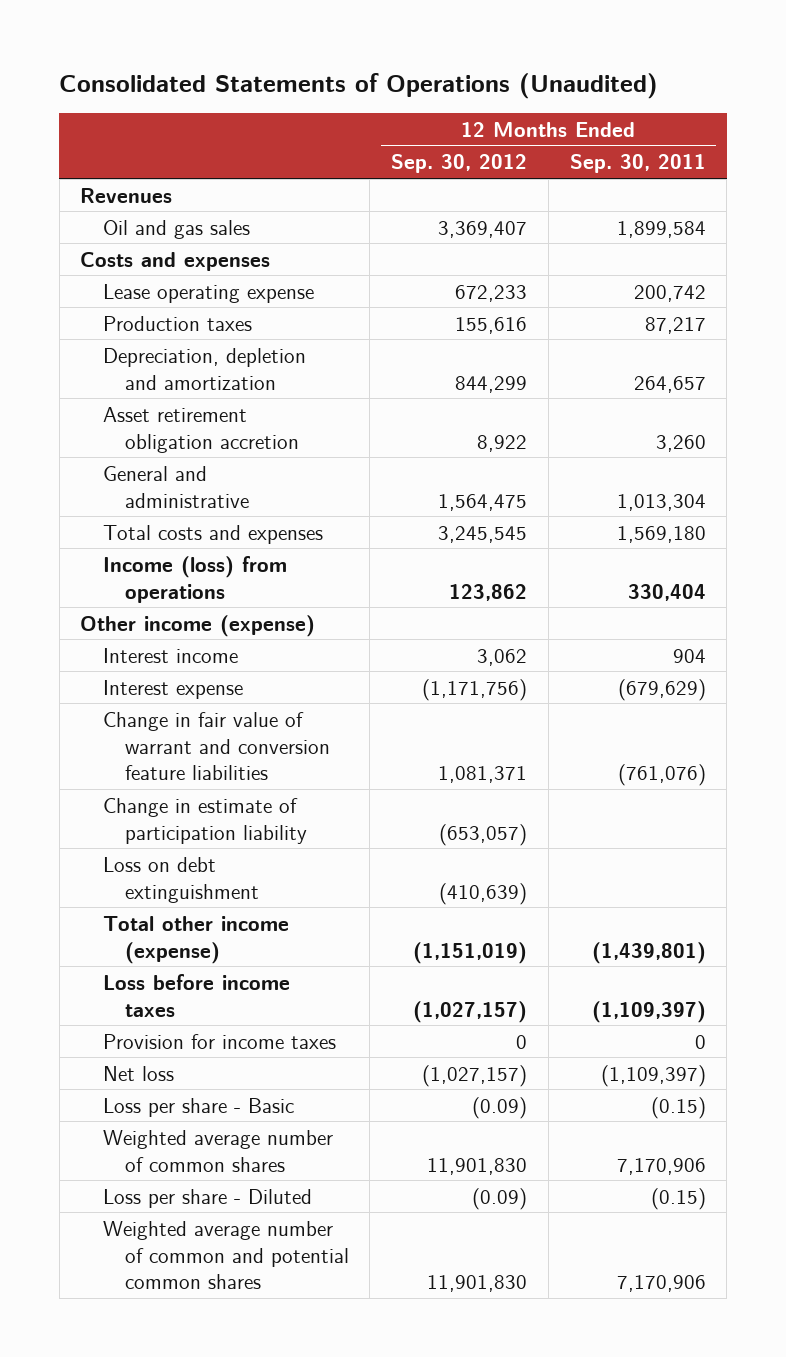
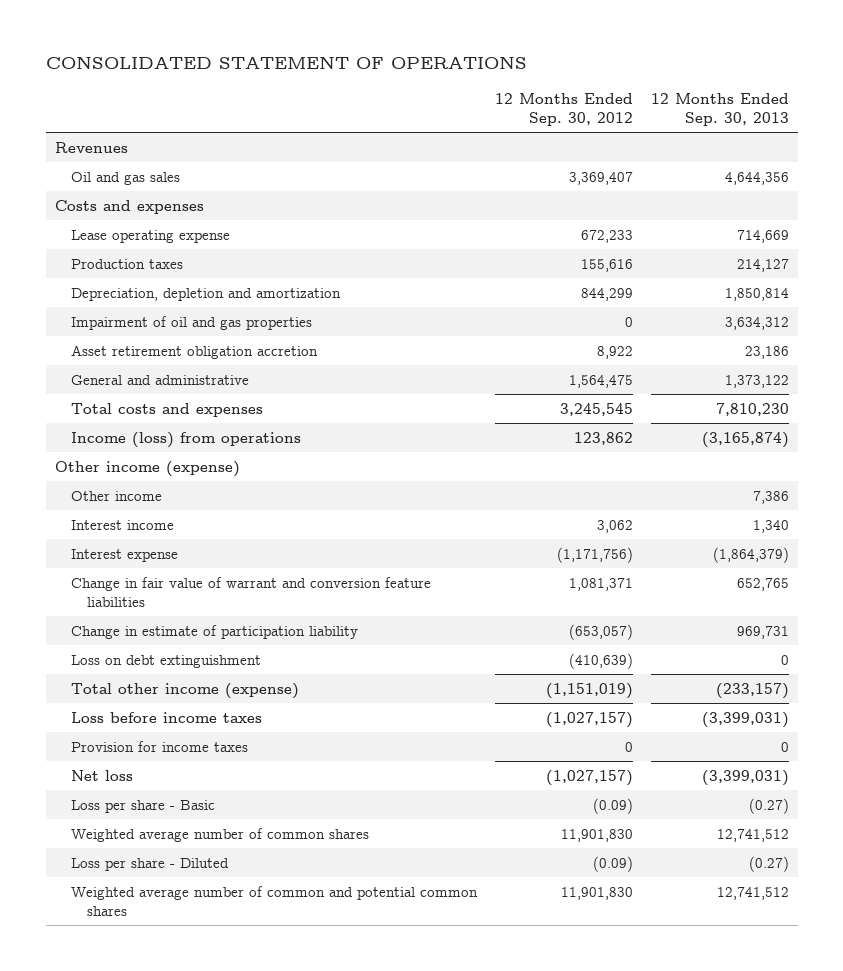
[59,73,659,100] Consolidated Statements of Operations (Unaudited) -> [45,56,527,70] CONSOLIDATED STATEMENT OF OPERATIONS
[569,154,706,174] Sep. 30, 2011 -> none
none -> [650,92,789,127] 12 Months Ended Sep. 30, 2013
none -> [70,315,312,330] Impairment of oil and gas properties
none -> [70,490,162,501] Other income

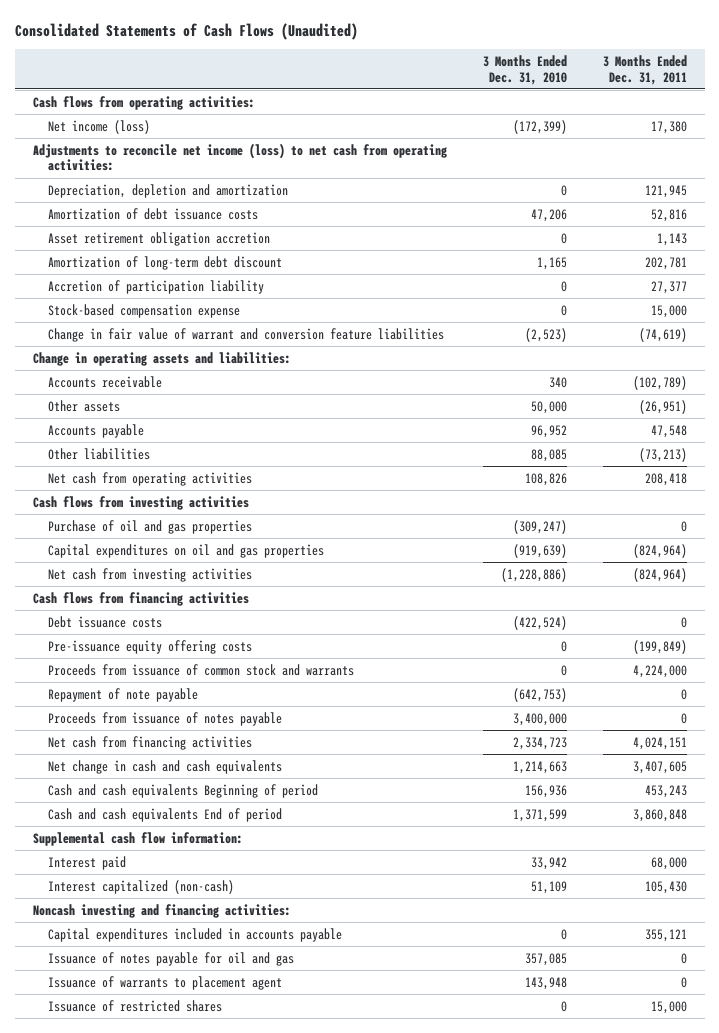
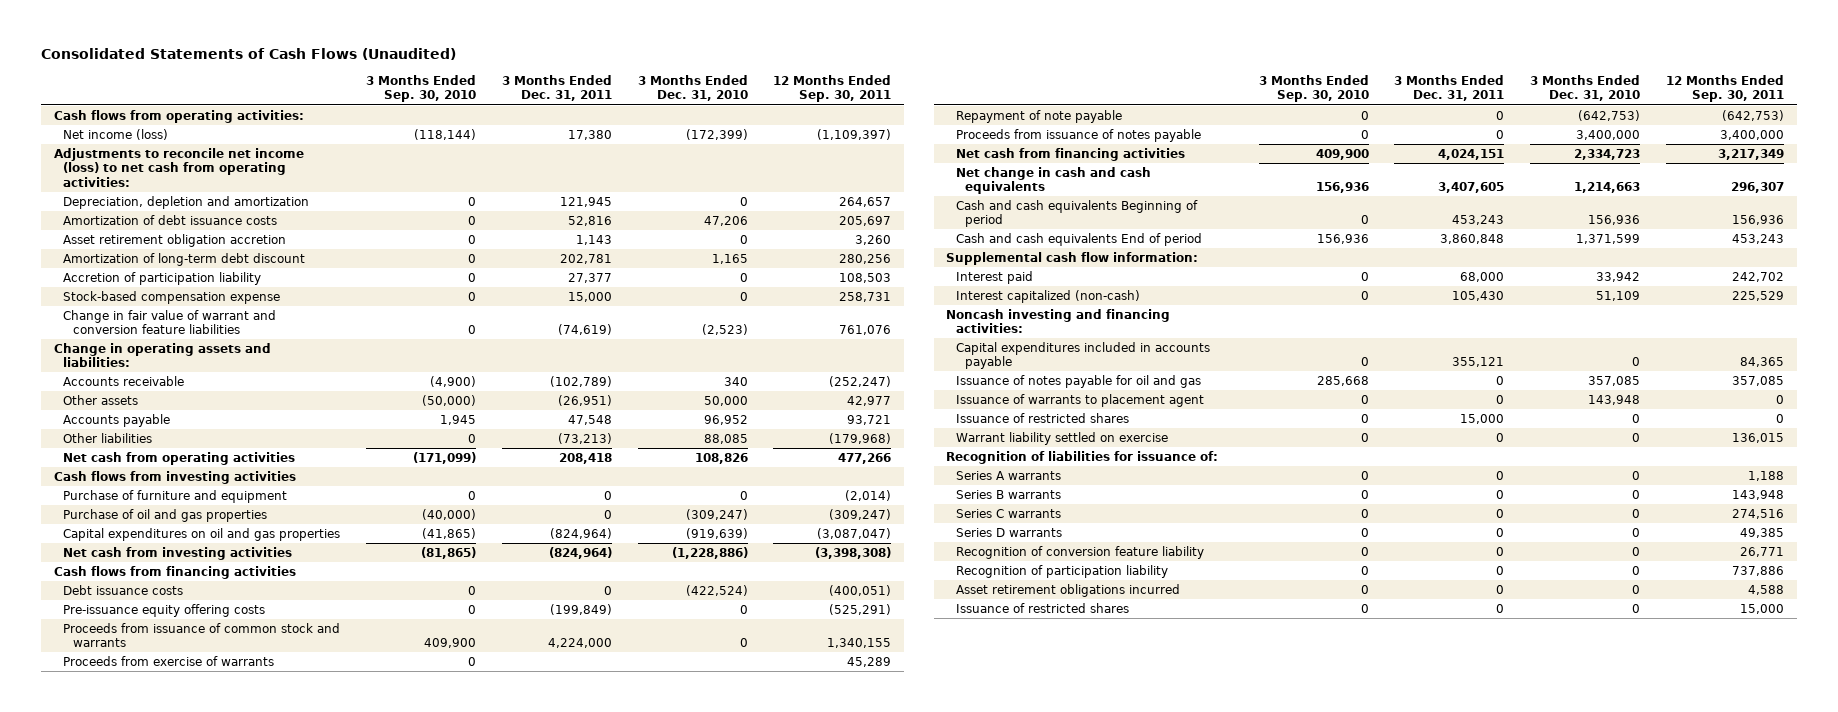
none -> [366,74,477,103] 3 Months Ended Sep. 30, 2010
none -> [773,74,892,103] 12 Months Ended Sep. 30, 2011
none -> [63,489,288,503] Purchase of furniture and equipment
none -> [63,655,275,666] Proceeds from exercise of warrants
none -> [955,431,1168,445] Warrant liability settled on exercise
none -> [946,450,1219,464] Recognition of liabilities for issuance of:
none -> [955,470,1061,480] Series A warrants
none -> [955,489,1061,499] Series B warrants
none -> [955,508,1061,518] Series C warrants
none -> [955,527,1062,537] Series D warrants
none -> [955,545,1204,559] Recognition of conversion feature liability
none -> [955,564,1168,578] Recognition of participation liability
none -> [955,583,1180,597] Asset retirement obligations incurred
none -> [955,602,1129,613] Issuance of restricted shares

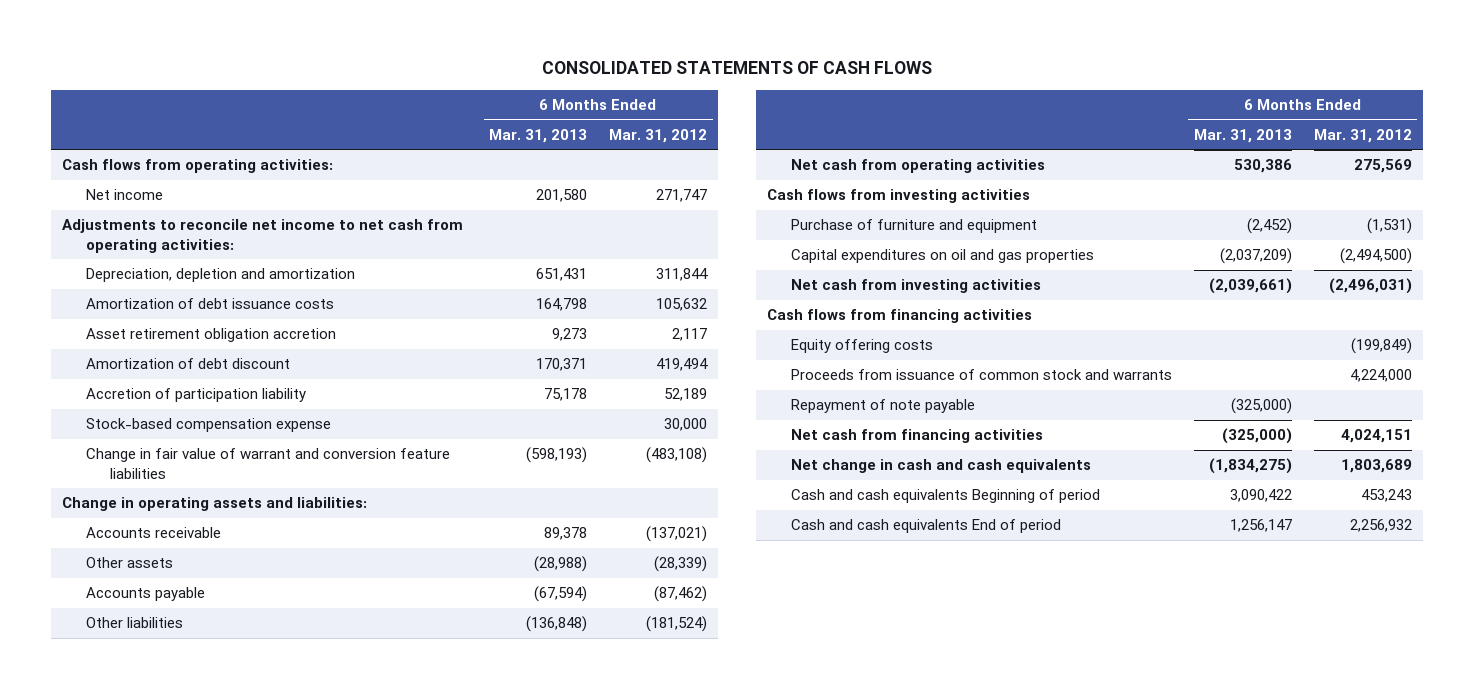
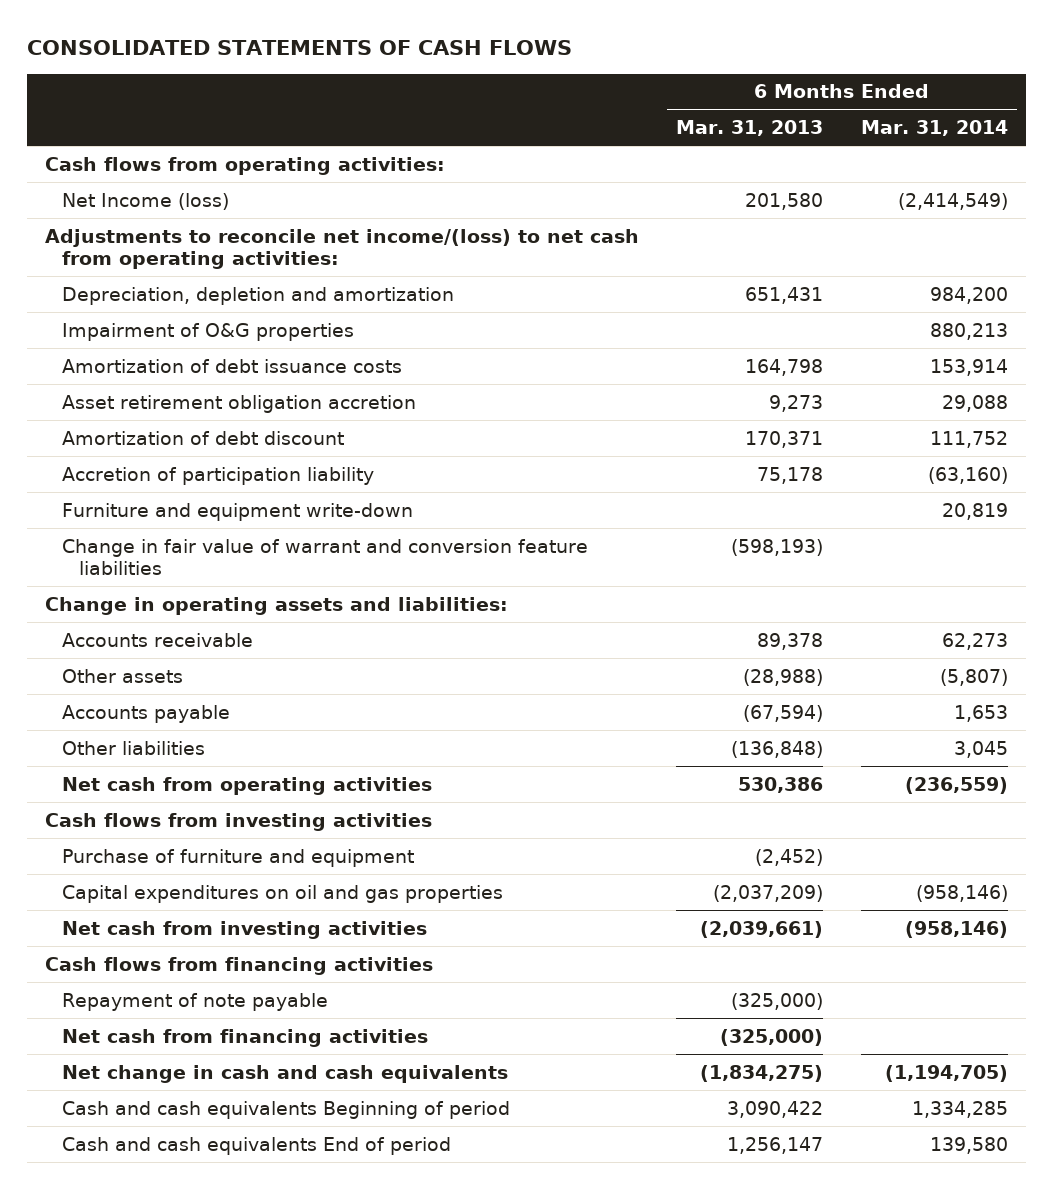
[609,128,708,143] Mar. 31, 2012 -> none
none -> [860,120,1008,137] Mar. 31, 2014
[86,189,164,201] Net income -> [62,192,230,210] Net Income (loss)
[61,219,463,253] Adjustments to reconcile net income to net cash from operating activities: -> [45,228,640,270] Adjustments to reconcile net income/(loss) to net cash from operating activities:
none -> [62,322,355,341] Impairment of O&G properties
[86,418,332,433] Stock-based compensation expense -> none
none -> [62,502,414,521] Furniture and equipment write-down
[790,339,933,354] Equity offering costs -> none
[790,369,1172,381] Proceeds from issuance of common stock and warrants -> none

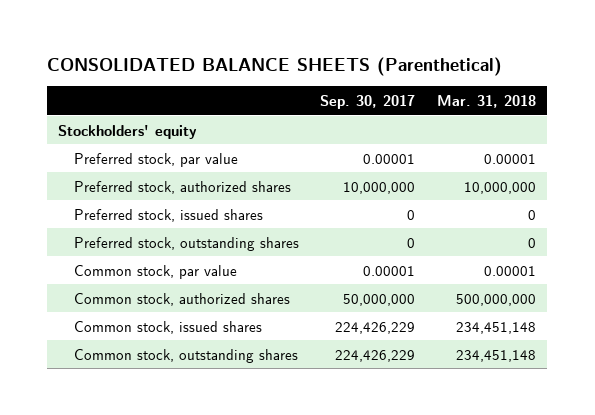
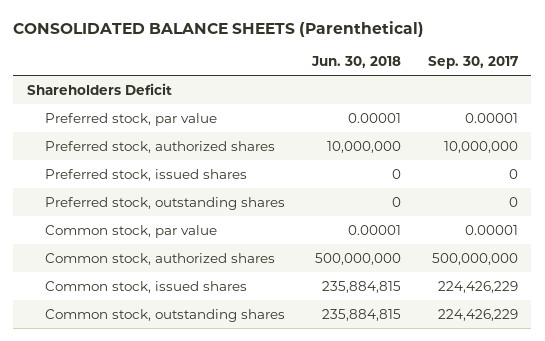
[437,94,537,108] Mar. 31, 2018 -> none
none -> [311,56,402,69] Jun. 30, 2018
[58,124,198,139] Stockholders' equity -> [26,82,172,95] Shareholders Deficit
[343,293,416,306] 50,000,000 -> [431,252,518,265] 500,000,000

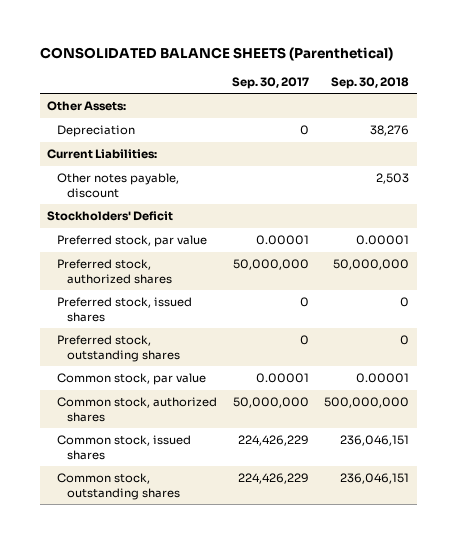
[311,56,402,69] Jun. 30, 2018 -> none
none -> [331,76,410,89] Sep. 30, 2018
none -> [47,101,127,112] Other Assets:
none -> [57,125,136,138] Depreciation
none -> [47,149,158,160] Current Liabilities:
none -> [57,173,180,198] Other notes payable, discount
[26,82,172,95] Shareholders Deficit -> [47,211,174,222] Stockholders' Deficit
[443,140,518,153] 10,000,000 -> [233,259,310,271] 50,000,000
[431,252,518,265] 500,000,000 -> [233,397,310,409] 50,000,000

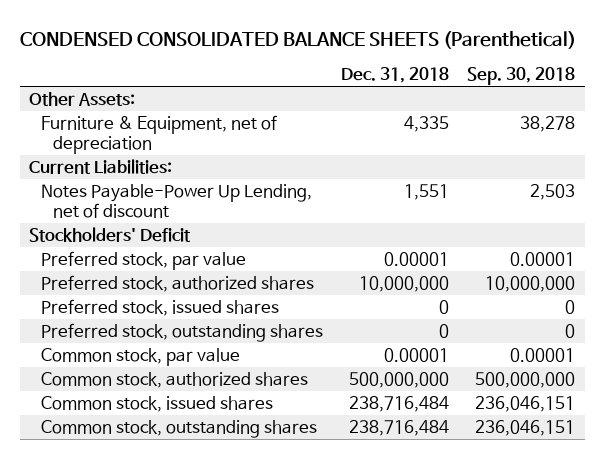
[39,47,393,62] CONSOLIDATED BALANCE SHEETS (Parenthetical) -> [19,30,576,49] CONDENSED CONSOLIDATED BALANCE SHEETS (Parenthetical)
[232,76,310,89] Sep. 30, 2017 -> none
none -> [341,67,450,84] Dec. 31, 2018
[57,125,136,138] Depreciation -> [41,115,278,155] Furniture & Equipment, net of depreciation
[370,125,410,137] 38,276 -> [520,116,576,133] 38,278
[57,173,180,198] Other notes payable, discount -> [41,184,313,219] Notes Payable-Power Up Lending, net of discount
[333,259,410,271] 50,000,000 -> [485,276,576,293] 10,000,000

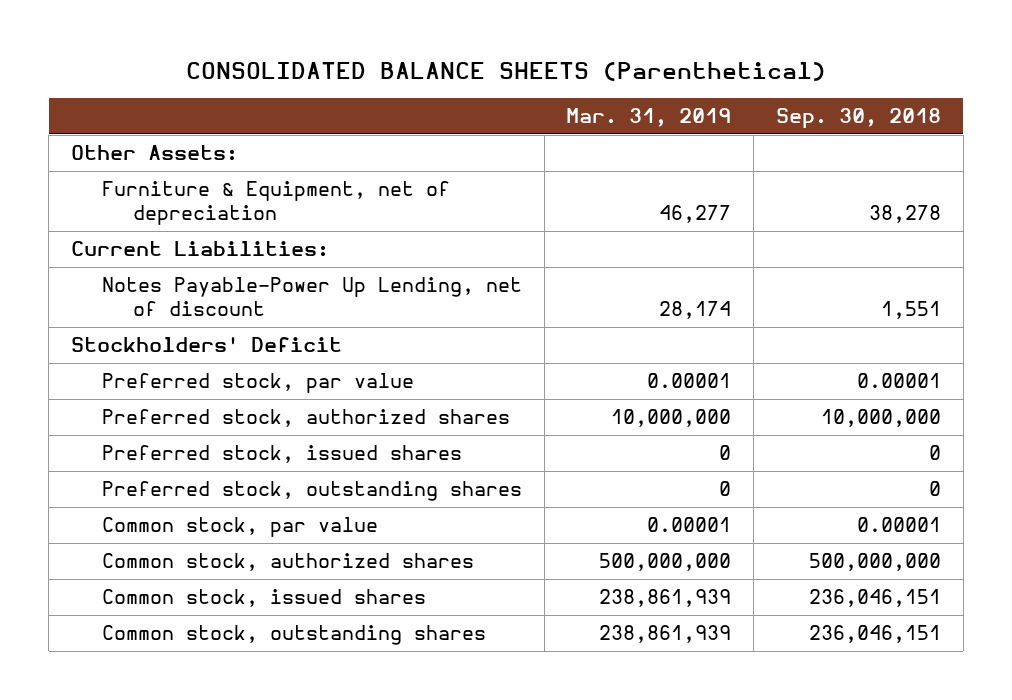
[19,30,576,49] CONDENSED CONSOLIDATED BALANCE SHEETS (Parenthetical) -> [185,61,826,81] CONSOLIDATED BALANCE SHEETS (Parenthetical)
[341,67,450,84] Dec. 31, 2018 -> none
none -> [566,108,732,128] Mar. 31, 2019
[530,184,576,201] 2,503 -> [880,301,941,320] 1,551

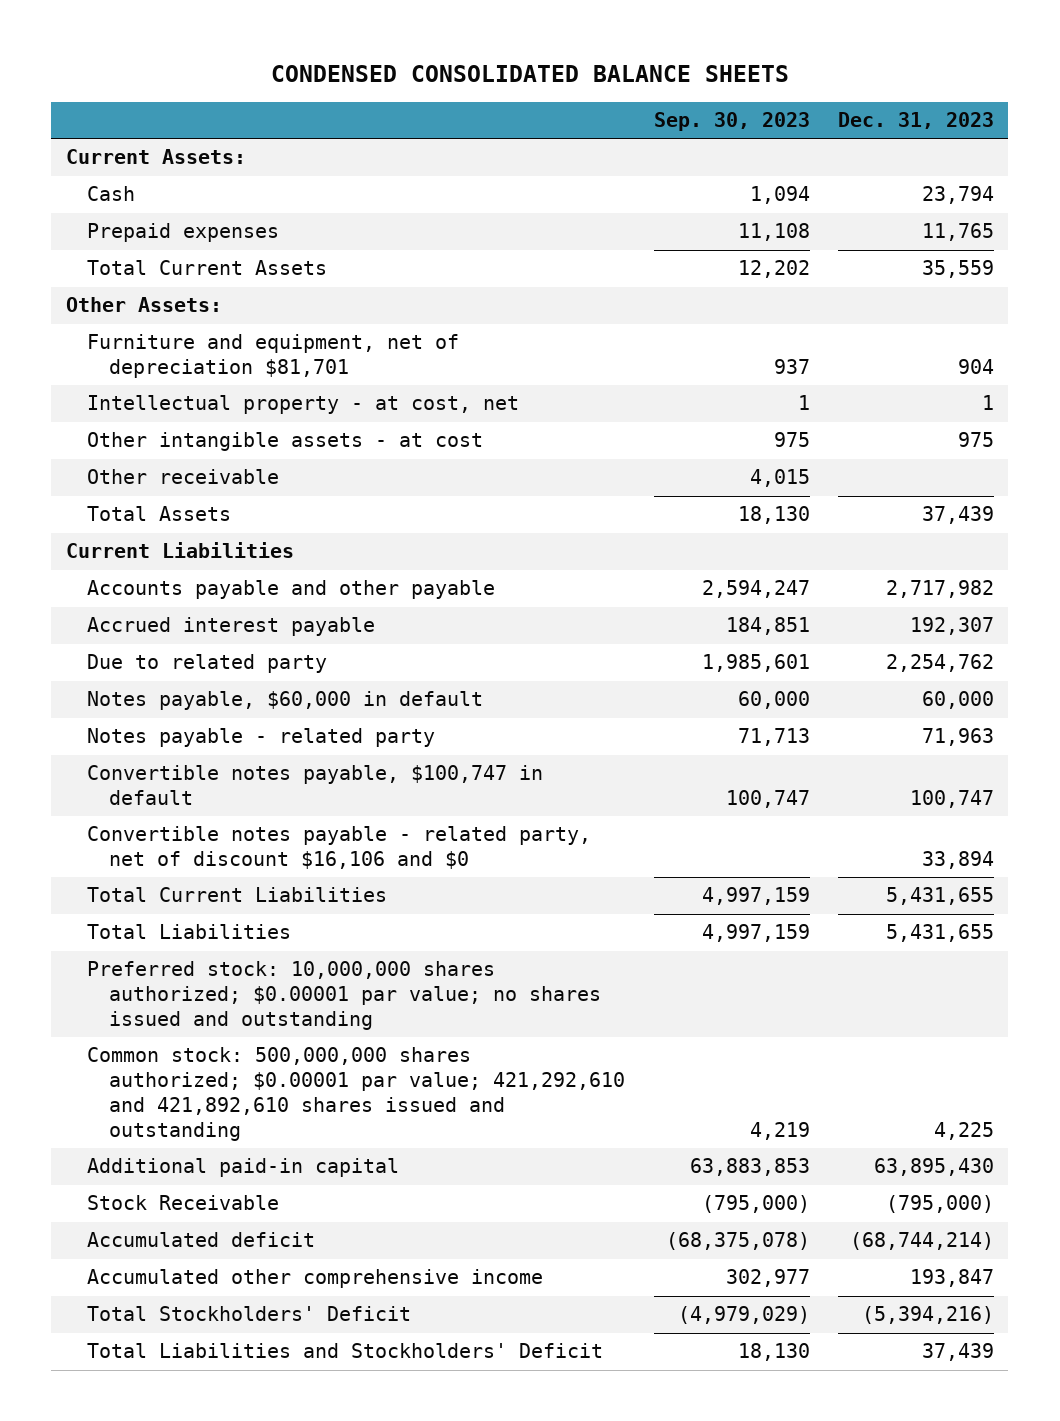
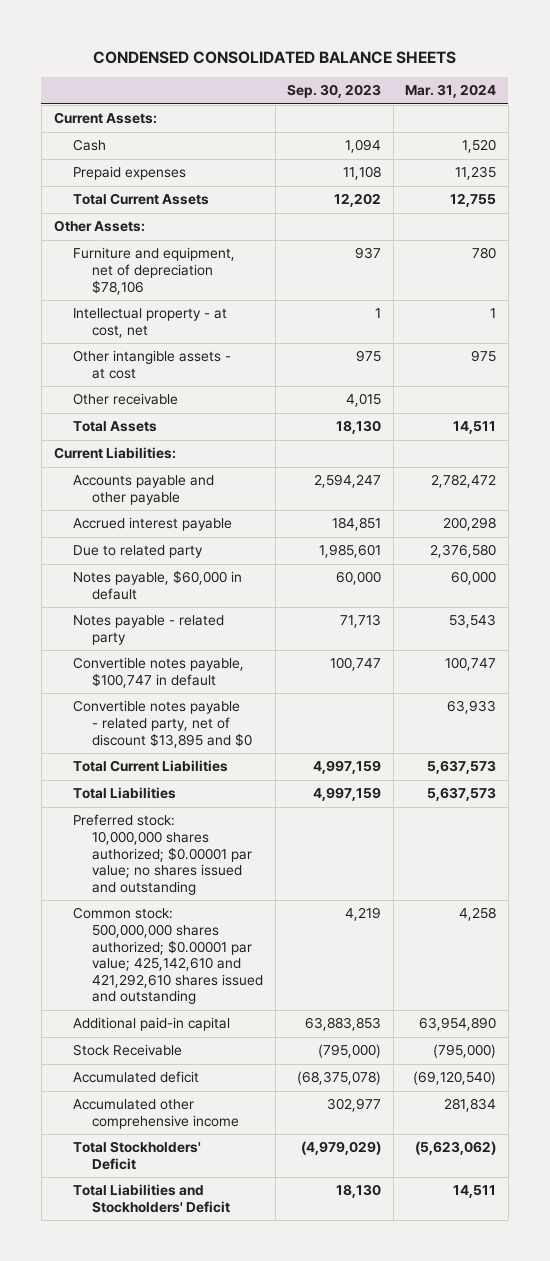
[838,112,995,130] Dec. 31, 2023 -> none
none -> [405,84,497,99] Mar. 31, 2024
[87,334,460,379] Furniture and equipment, net of depreciation $81,701 -> [72,247,235,295] Furniture and equipment, net of depreciation $78,106
[65,542,294,559] Current Liabilities -> [53,447,176,460] Current Liabilities:
[87,826,592,870] Convertible notes payable - related party, net of discount $16,106 and $0 -> [72,700,253,748] Convertible notes payable - related party, net of discount $13,895 and $0
[87,1047,626,1141] Common stock: 500,000,000 shares authorized; $0.00001 par value; 421,292,610 and 421,892,610 shares issued and outstanding -> [72,907,264,1005] Common stock: 500,000,000 shares authorized; $0.00001 par value; 425,142,610 and 421,292,610 shares issued and outstanding

